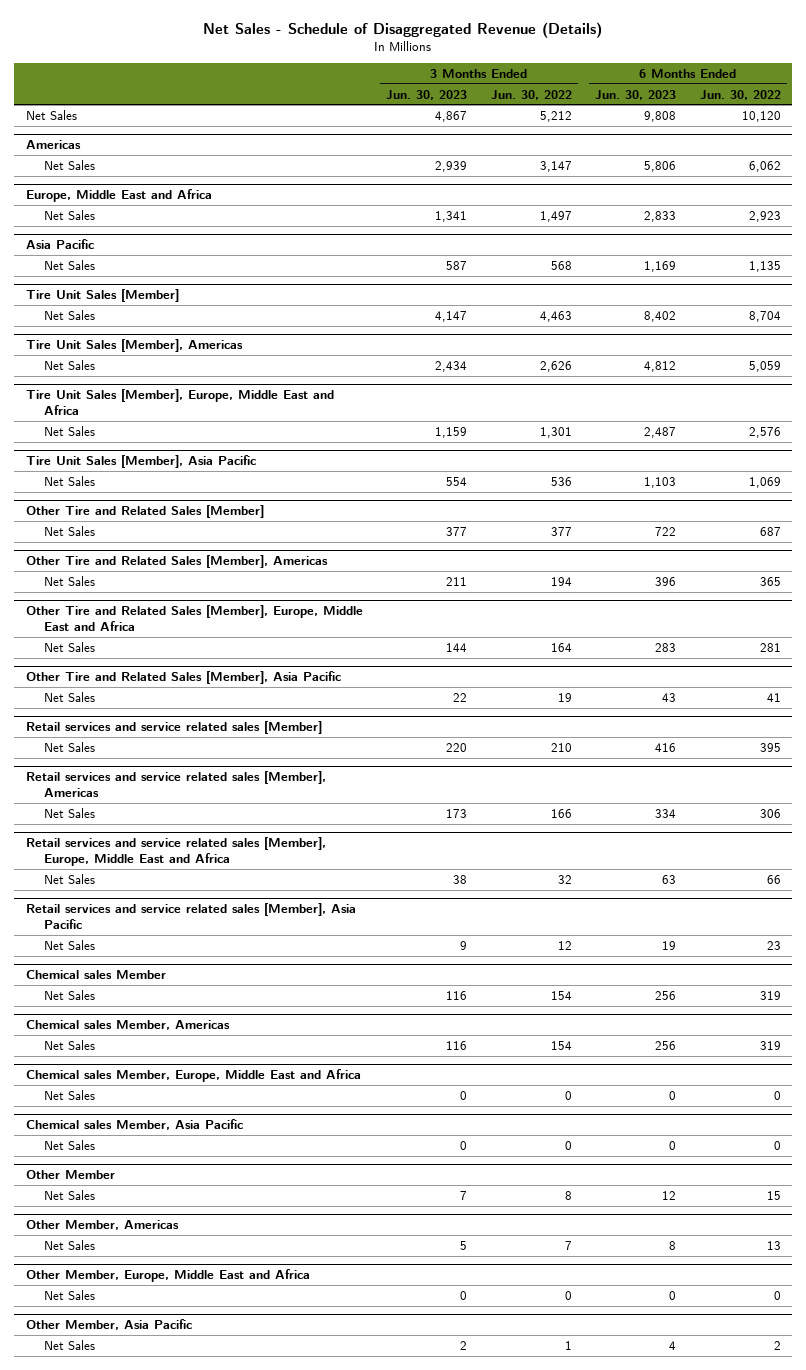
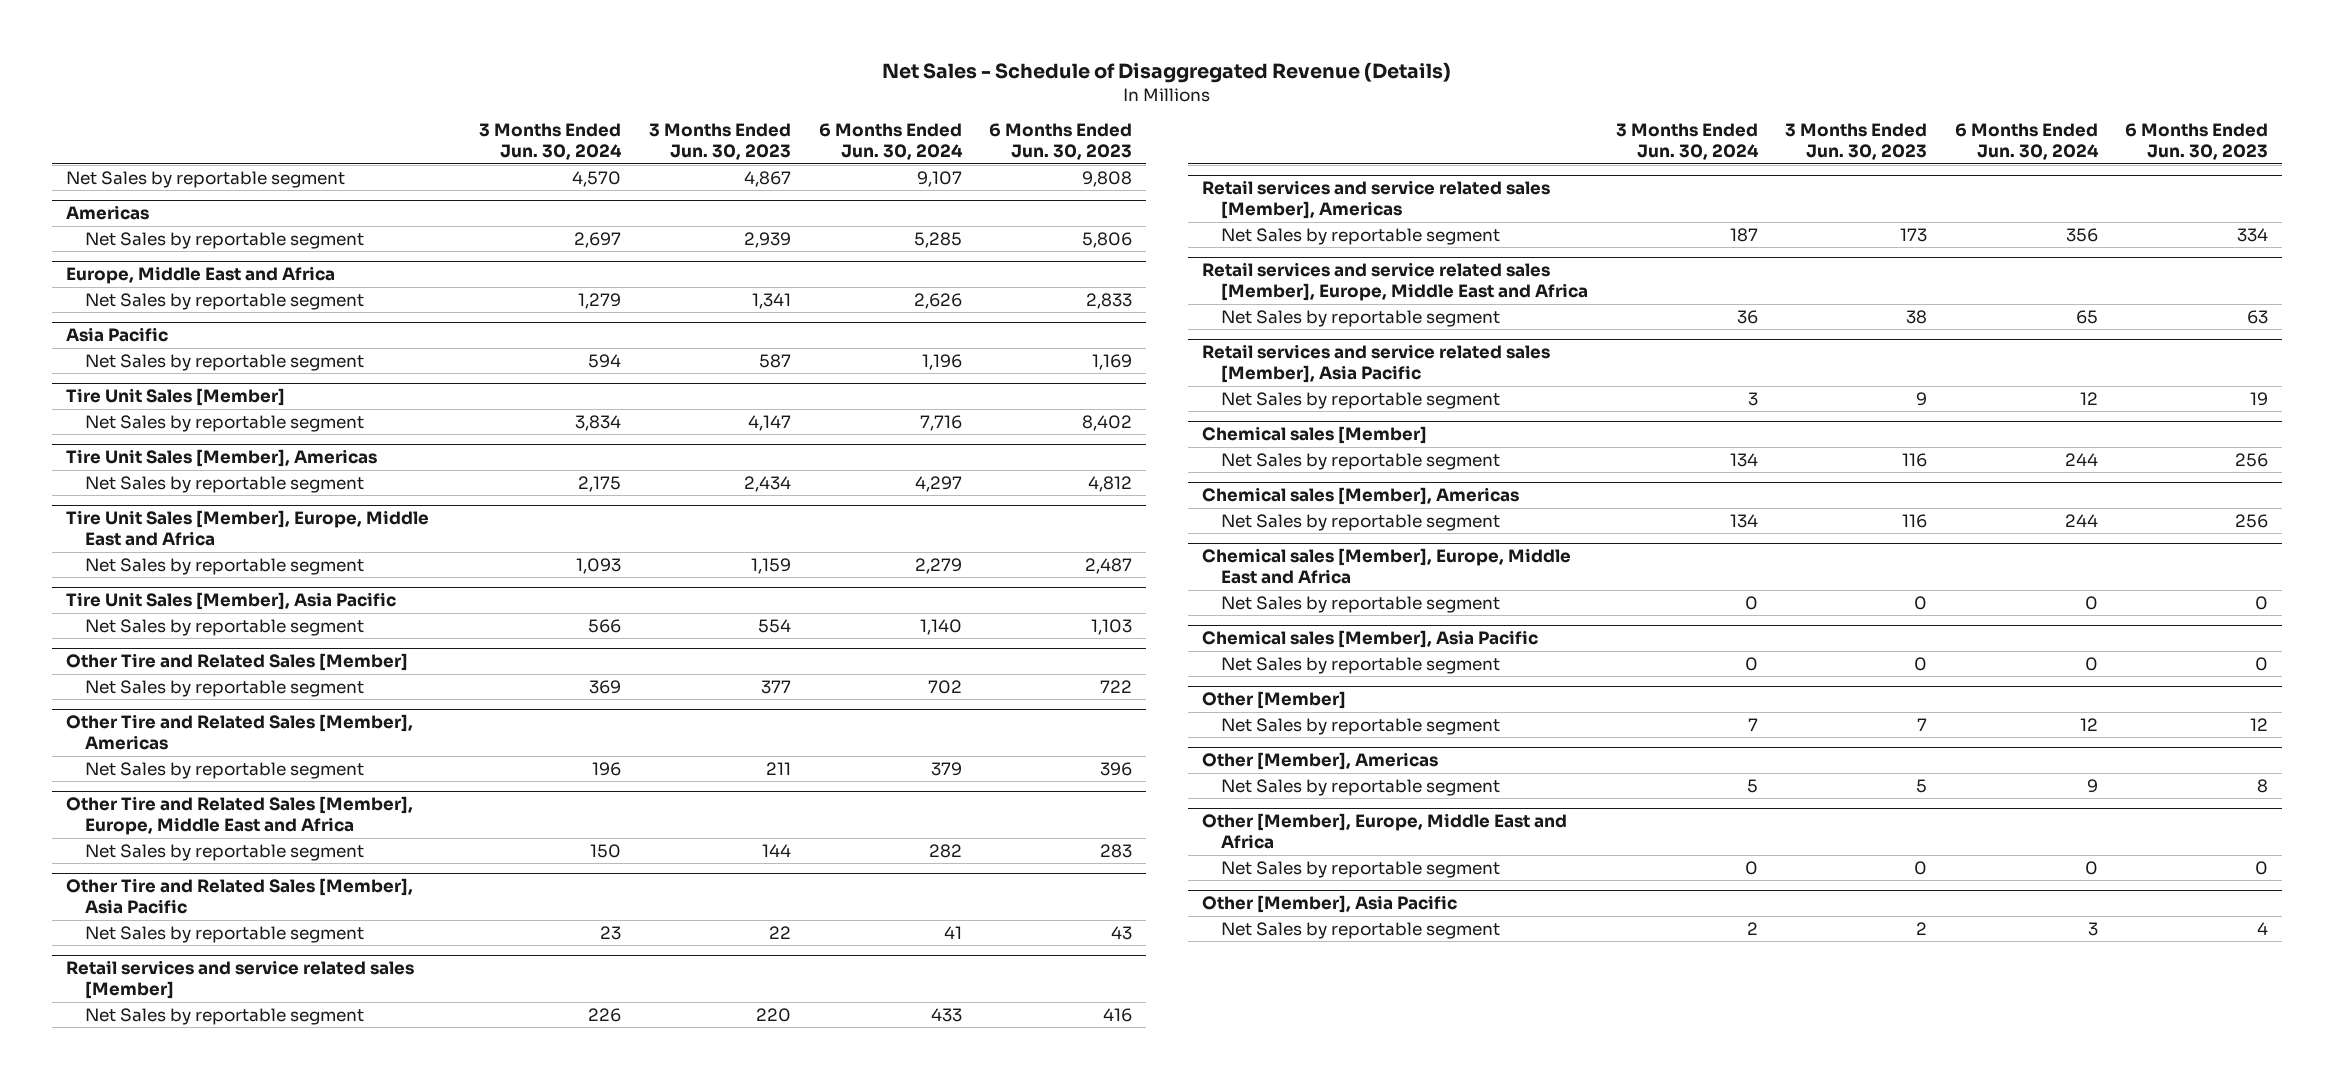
[490,89,572,100] Jun. 30, 2022 -> none
[699,89,781,100] Jun. 30, 2022 -> none
none -> [479,123,623,161] 3 Months Ended Jun. 30, 2024
none -> [818,123,963,161] 6 Months Ended Jun. 30, 2024
[25,109,77,120] Net Sales -> [65,170,345,188] Net Sales by reportable segment
[44,159,96,170] Net Sales -> [84,231,364,249] Net Sales by reportable segment
[44,209,96,220] Net Sales -> [84,292,364,310] Net Sales by reportable segment
[44,259,96,270] Net Sales -> [84,353,364,371] Net Sales by reportable segment
[44,309,96,320] Net Sales -> [84,414,364,432] Net Sales by reportable segment
[44,359,96,370] Net Sales -> [84,475,364,493] Net Sales by reportable segment
[44,425,96,436] Net Sales -> [84,557,364,575] Net Sales by reportable segment
[44,475,96,486] Net Sales -> [84,618,364,636] Net Sales by reportable segment
[44,525,96,536] Net Sales -> [84,679,364,697] Net Sales by reportable segment
[44,575,96,586] Net Sales -> [84,761,364,779] Net Sales by reportable segment
[44,641,96,652] Net Sales -> [84,843,364,861] Net Sales by reportable segment
[44,691,96,702] Net Sales -> [84,925,364,943] Net Sales by reportable segment
[44,741,96,752] Net Sales -> [84,1007,364,1025] Net Sales by reportable segment
[44,807,96,818] Net Sales -> [1220,227,1500,245] Net Sales by reportable segment
[44,873,96,884] Net Sales -> [1220,309,1500,327] Net Sales by reportable segment
[44,939,96,950] Net Sales -> [1220,391,1500,409] Net Sales by reportable segment
[25,969,166,979] Chemical sales Member -> [1202,426,1428,445] Chemical sales [Member]
[44,989,96,1000] Net Sales -> [1220,452,1500,470] Net Sales by reportable segment
[25,1019,230,1030] Chemical sales Member, Americas -> [1202,487,1520,506] Chemical sales [Member], Americas
[44,1039,96,1050] Net Sales -> [1220,513,1500,531] Net Sales by reportable segment
[25,1068,361,1082] Chemical sales Member, Europe, Middle East and Africa -> [1202,548,1572,585] Chemical sales [Member], Europe, Middle East and Africa
[44,1089,96,1100] Net Sales -> [1220,595,1500,613] Net Sales by reportable segment
[25,1118,243,1130] Chemical sales Member, Asia Pacific -> [1202,630,1539,649] Chemical sales [Member], Asia Pacific
[44,1139,96,1150] Net Sales -> [1220,656,1500,674] Net Sales by reportable segment
[25,1169,115,1179] Other Member -> [1202,691,1347,710] Other [Member]
[44,1189,96,1200] Net Sales -> [1220,717,1500,735] Net Sales by reportable segment
[25,1219,179,1230] Other Member, Americas -> [1202,752,1439,771] Other [Member], Americas
[44,1239,96,1250] Net Sales -> [1220,778,1500,796] Net Sales by reportable segment
[25,1268,310,1282] Other Member, Europe, Middle East and Africa -> [1202,813,1568,850] Other [Member], Europe, Middle East and Africa
[44,1289,96,1300] Net Sales -> [1220,860,1500,878] Net Sales by reportable segment
[25,1318,192,1330] Other Member, Asia Pacific -> [1202,895,1458,914] Other [Member], Asia Pacific
[44,1339,96,1350] Net Sales -> [1220,921,1500,939] Net Sales by reportable segment

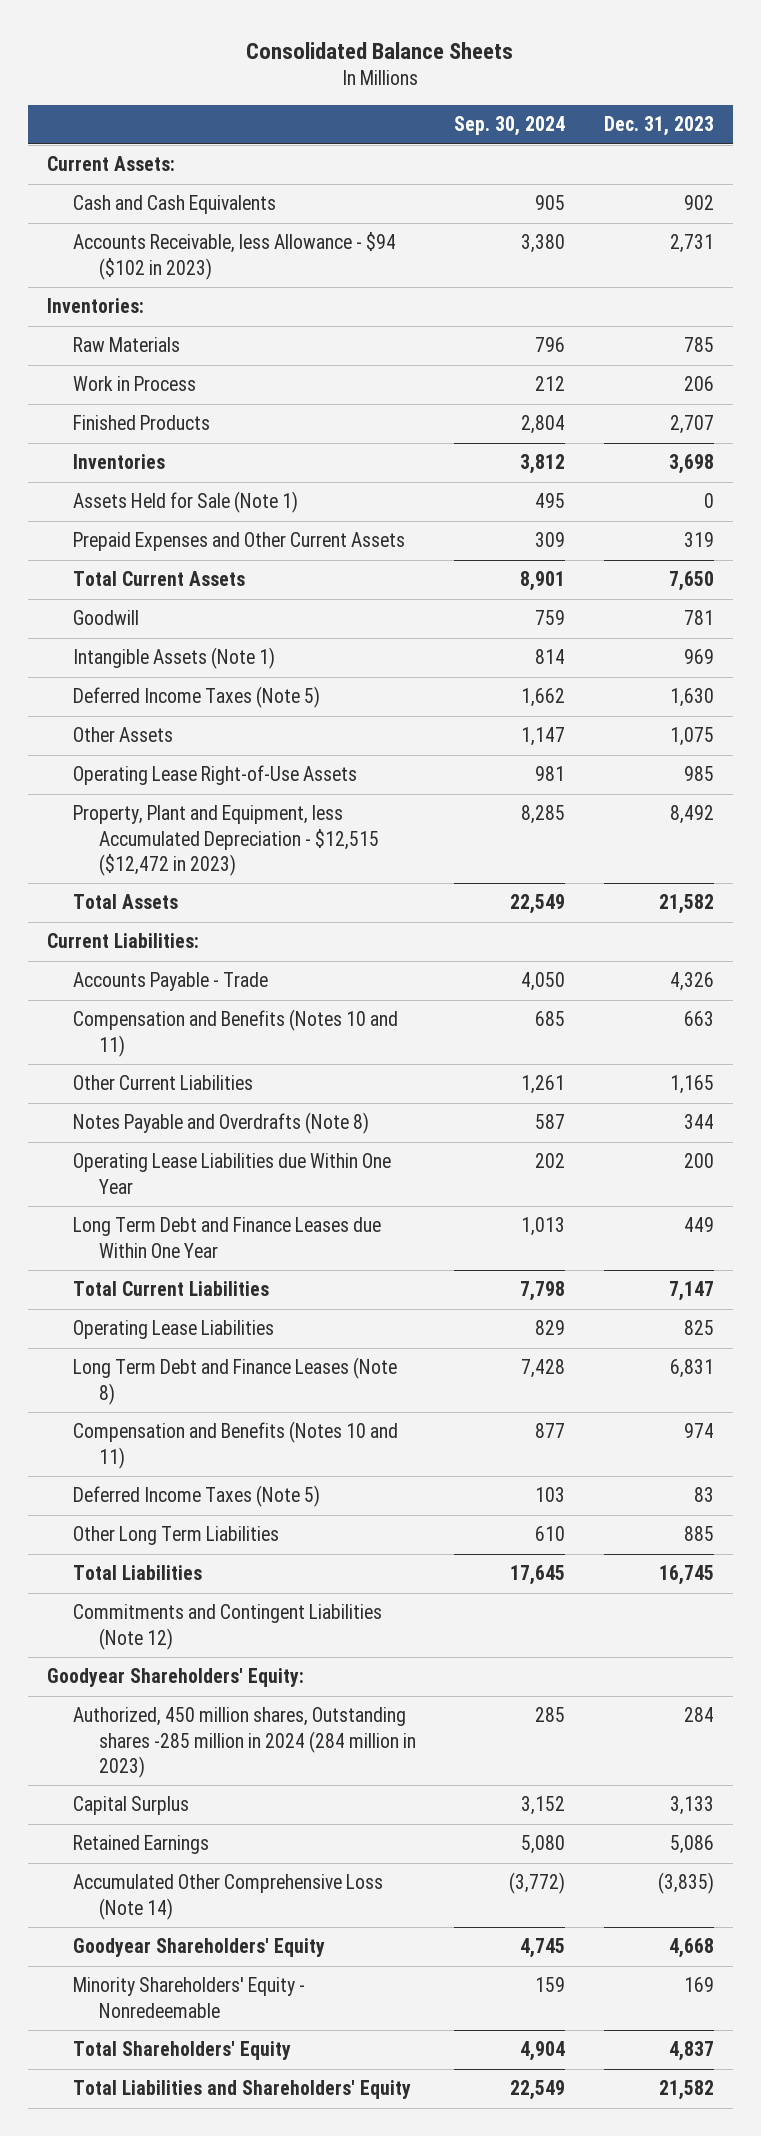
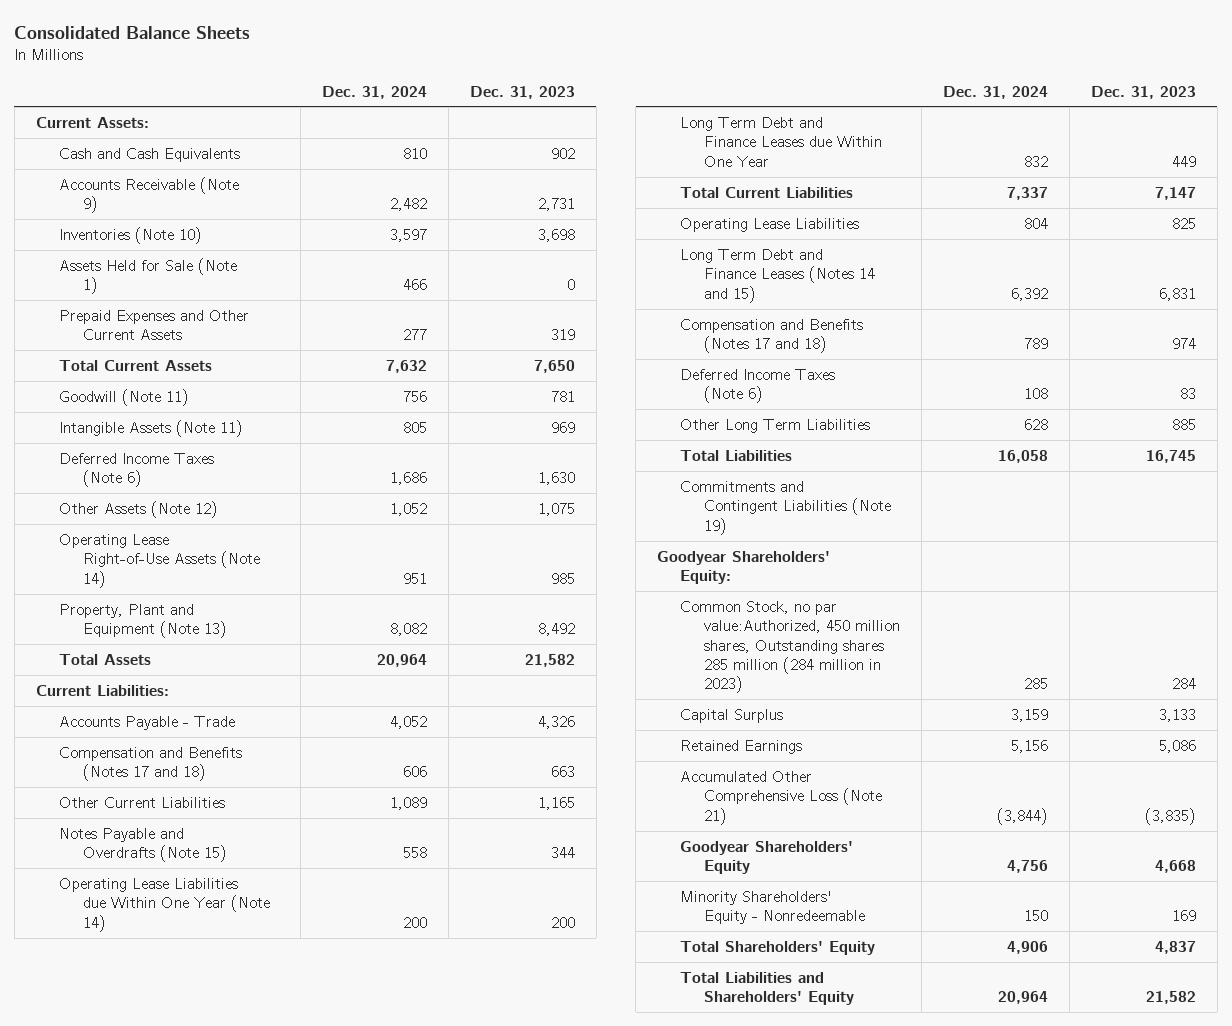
[454,116,566,137] Sep. 30, 2024 -> none
none -> [321,85,427,99] Dec. 31, 2024
[47,298,145,314] Inventories: -> none
[73,337,181,353] Raw Materials -> none
[73,376,197,392] Work in Process -> none
[73,415,211,431] Finished Products -> none
[73,232,397,280] Accounts Receivable, less Allowance - $94 ($102 in 2023) -> [59,176,240,214] Accounts Receivable (Note 9)
[73,454,166,470] Inventories -> [59,226,203,244] Inventories (Note 10)
[73,610,140,626] Goodwill -> [59,388,190,406] Goodwill (Note 11)
[73,647,276,670] Intangible Assets (Note 1) -> [59,419,244,437] Intangible Assets (Note 11)
[73,686,321,709] Deferred Income Taxes (Note 5) -> [59,452,215,488] Deferred Income Taxes (Note 6)
[73,727,174,743] Other Assets -> [59,500,219,518] Other Assets (Note 12)
[73,765,358,786] Operating Lease Right-of-Use Assets -> [59,533,260,588] Operating Lease Right-of-Use Assets (Note 14)
[73,805,379,876] Property, Plant and Equipment, less Accumulated Depreciation - $12,515 ($12,472 in 2023) -> [59,603,227,639] Property, Plant and Equipment (Note 13)
[73,1009,399,1057] Compensation and Benefits (Notes 10 and 11) -> [59,746,243,782] Compensation and Benefits (Notes 17 and 18)
[73,1112,370,1135] Notes Payable and Overdrafts (Note 8) -> [59,827,227,863] Notes Payable and Overdrafts (Note 15)
[73,1153,392,1194] Operating Lease Liabilities due Within One Year -> [59,877,270,932] Operating Lease Liabilities due Within One Year (Note 14)
[73,1357,398,1405] Long Term Debt and Finance Leases (Note 8) -> [680,248,875,303] Long Term Debt and Finance Leases (Notes 14 and 15)
[73,1421,399,1469] Compensation and Benefits (Notes 10 and 11) -> [680,318,864,354] Compensation and Benefits (Notes 17 and 18)
[73,1485,321,1508] Deferred Income Taxes (Note 5) -> [680,368,836,404] Deferred Income Taxes (Note 6)
[73,1604,383,1650] Commitments and Contingent Liabilities (Note 12) -> [680,480,891,535] Commitments and Contingent Liabilities (Note 19)
[73,1707,416,1778] Authorized, 450 million shares, Outstanding shares -285 million in 2024 (284 million in 2023) -> [680,600,900,694] Common Stock, no par value:Authorized, 450 million shares, Outstanding shares 285 million (284 million in 2023)
[73,1874,384,1920] Accumulated Other Comprehensive Loss (Note 14) -> [680,770,882,825] Accumulated Other Comprehensive Loss (Note 21)

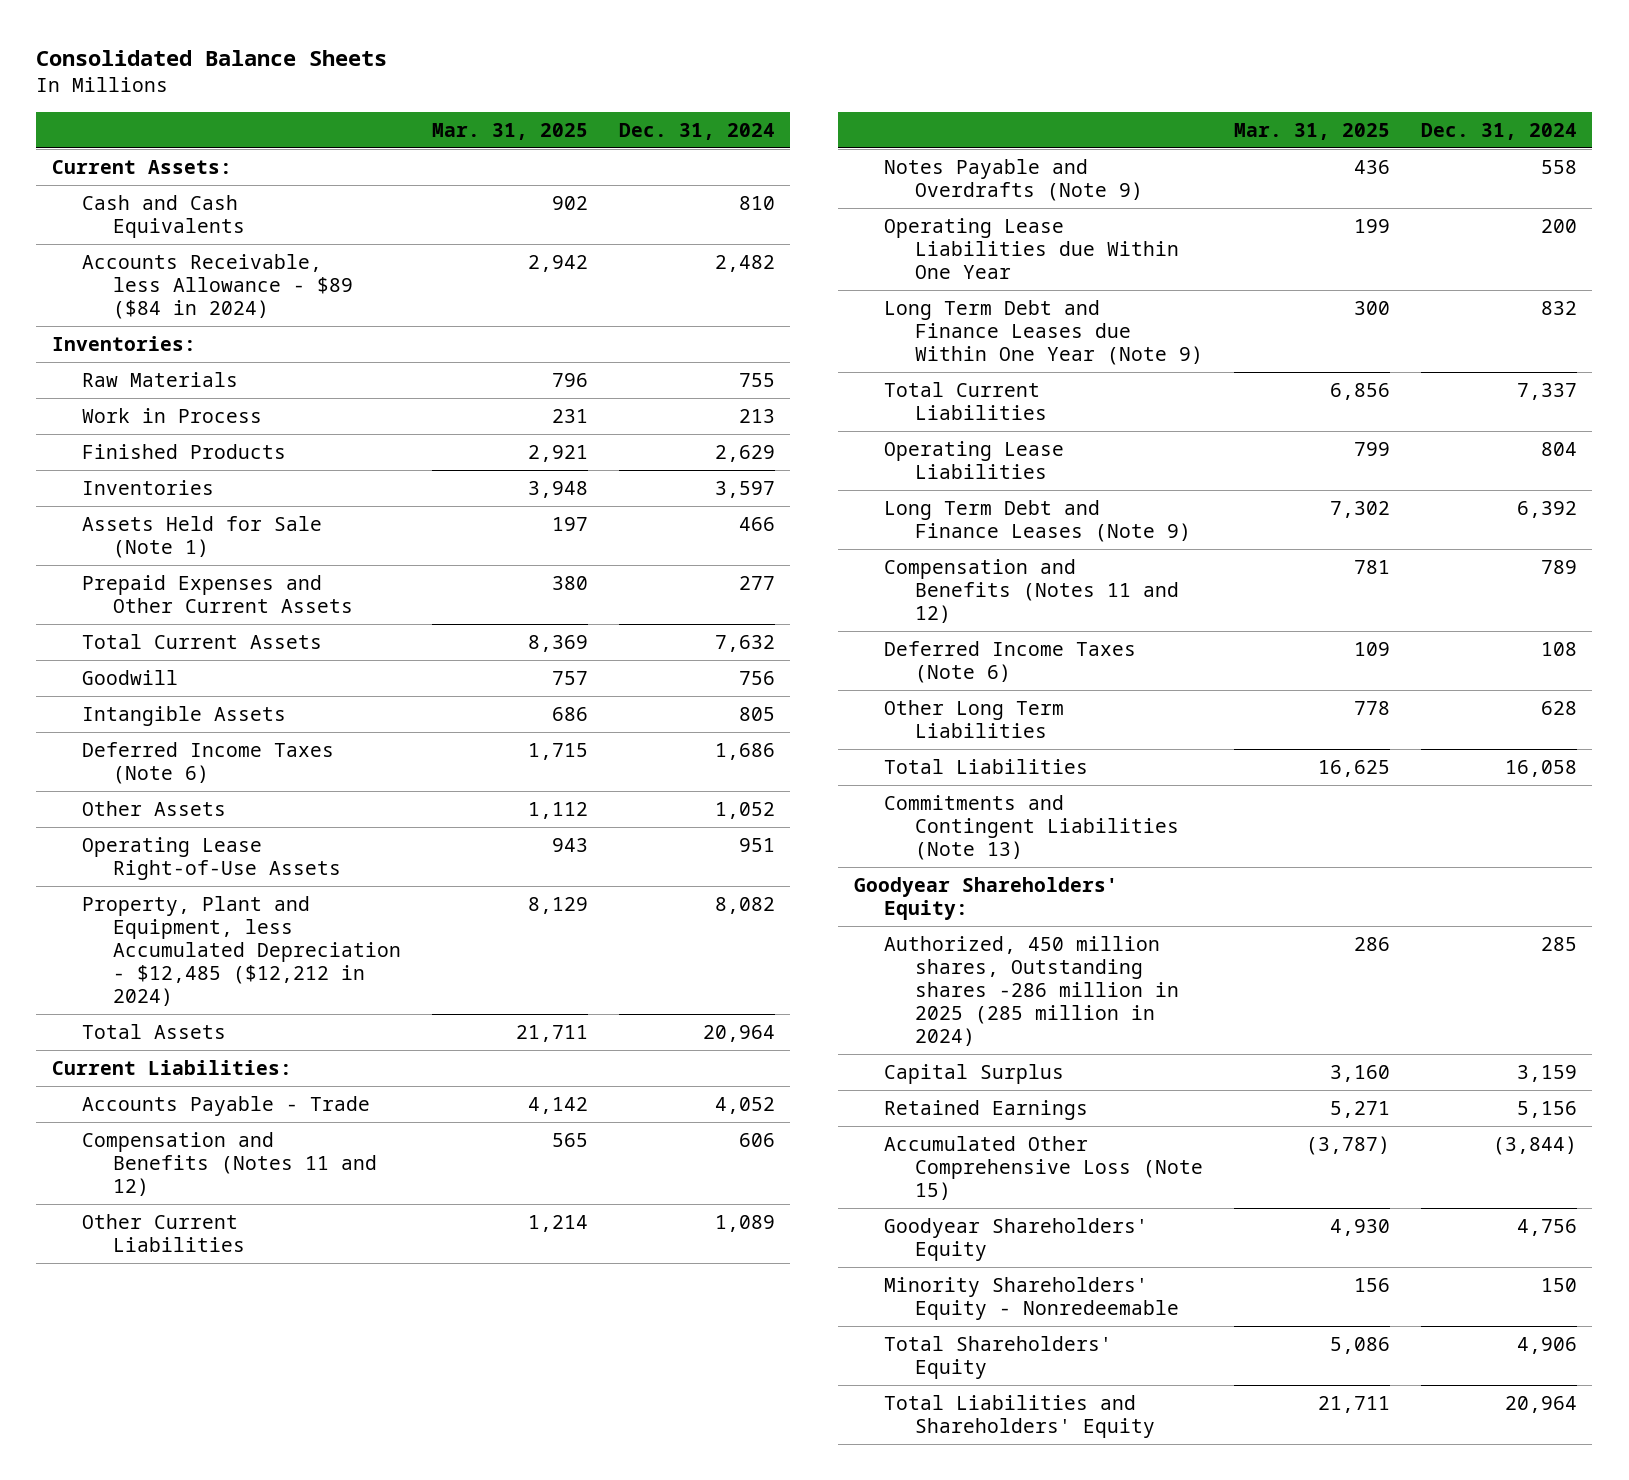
[469,85,575,99] Dec. 31, 2023 -> none
none -> [431,122,588,140] Mar. 31, 2025
[59,176,240,214] Accounts Receivable (Note 9) -> [82,253,353,320] Accounts Receivable, less Allowance - $89 ($84 in 2024)
none -> [51,335,196,351] Inventories:
none -> [82,371,239,387] Raw Materials
none -> [82,407,263,423] Work in Process
none -> [82,443,287,459] Finished Products
[59,226,203,244] Inventories (Note 10) -> [82,479,215,495] Inventories
[59,388,190,406] Goodwill (Note 11) -> [82,669,179,685] Goodwill
[59,419,244,437] Intangible Assets (Note 11) -> [82,705,287,726] Intangible Assets
[59,500,219,518] Other Assets (Note 12) -> [82,800,227,816] Other Assets
[59,533,260,588] Operating Lease Right-of-Use Assets (Note 14) -> [82,836,341,881] Operating Lease Right-of-Use Assets
[59,603,227,639] Property, Plant and Equipment (Note 13) -> [82,895,401,1007] Property, Plant and Equipment, less Accumulated Depreciation - $12,485 ($12,212 in 2024)
[59,746,243,782] Compensation and Benefits (Notes 17 and 18) -> [82,1131,377,1197] Compensation and Benefits (Notes 11 and 12)
[59,827,227,863] Notes Payable and Overdrafts (Note 15) -> [884,158,1143,202] Notes Payable and Overdrafts (Note 9)
[59,877,270,932] Operating Lease Liabilities due Within One Year (Note 14) -> [884,217,1179,280] Operating Lease Liabilities due Within One Year
[680,116,882,167] Long Term Debt and Finance Leases due Within One Year -> [884,299,1203,366] Long Term Debt and Finance Leases due Within One Year (Note 9)
[680,248,875,303] Long Term Debt and Finance Leases (Notes 14 and 15) -> [884,499,1191,543] Long Term Debt and Finance Leases (Note 9)
[680,318,864,354] Compensation and Benefits (Notes 17 and 18) -> [884,558,1179,624] Compensation and Benefits (Notes 11 and 12)
[680,480,891,535] Commitments and Contingent Liabilities (Note 19) -> [884,794,1179,861] Commitments and Contingent Liabilities (Note 13)
[680,600,900,694] Common Stock, no par value:Authorized, 450 million shares, Outstanding shares 285 million (284 million in 2023) -> [884,935,1179,1047] Authorized, 450 million shares, Outstanding shares -286 million in 2025 (285 million in 2024)
[680,770,882,825] Accumulated Other Comprehensive Loss (Note 21) -> [884,1135,1203,1201] Accumulated Other Comprehensive Loss (Note 15)

